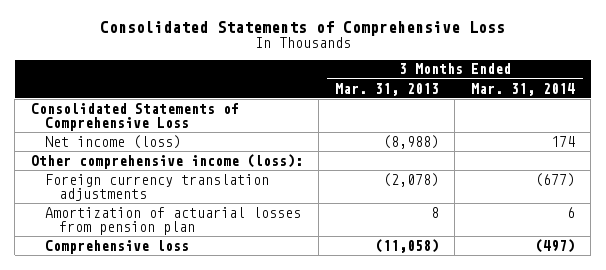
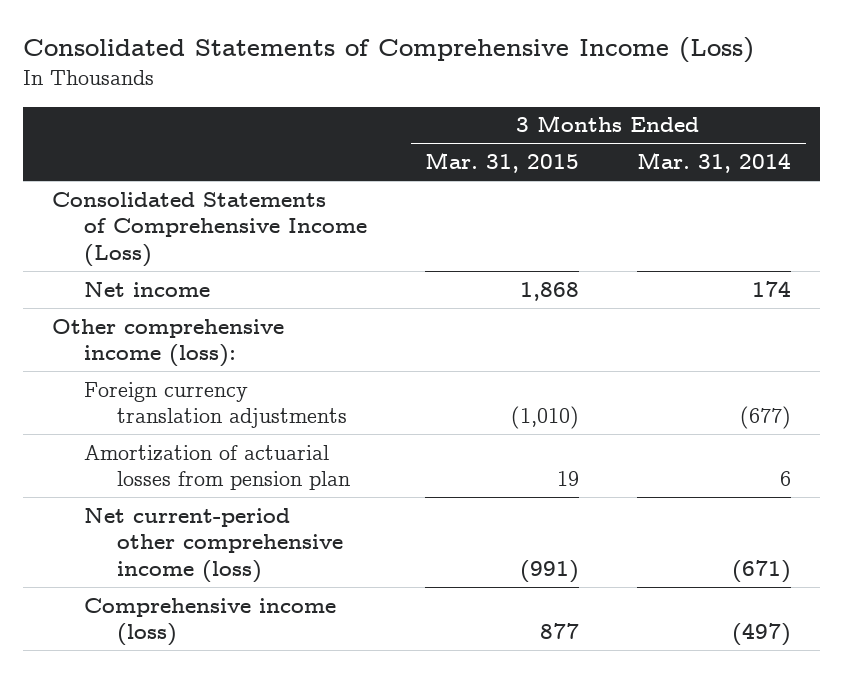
[99,20,505,36] Consolidated Statements of Comprehensive Loss -> [22,37,754,64] Consolidated Statements of Comprehensive Income (Loss)
[334,82,439,96] Mar. 31, 2013 -> none
none -> [425,152,580,174] Mar. 31, 2015
[30,102,239,131] Consolidated Statements of Comprehensive Loss -> [51,191,368,267] Consolidated Statements of Comprehensive Income (Loss)
[44,134,181,149] Net income (loss) -> [84,281,211,297] Net income
none -> [84,507,343,583] Net current-period other comprehensive income (loss)
[44,239,189,254] Comprehensive loss -> [84,597,337,647] Comprehensive income (loss)

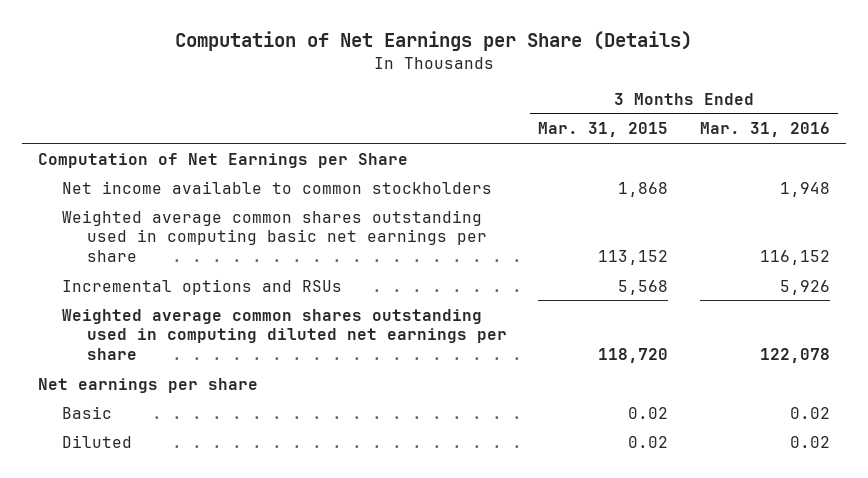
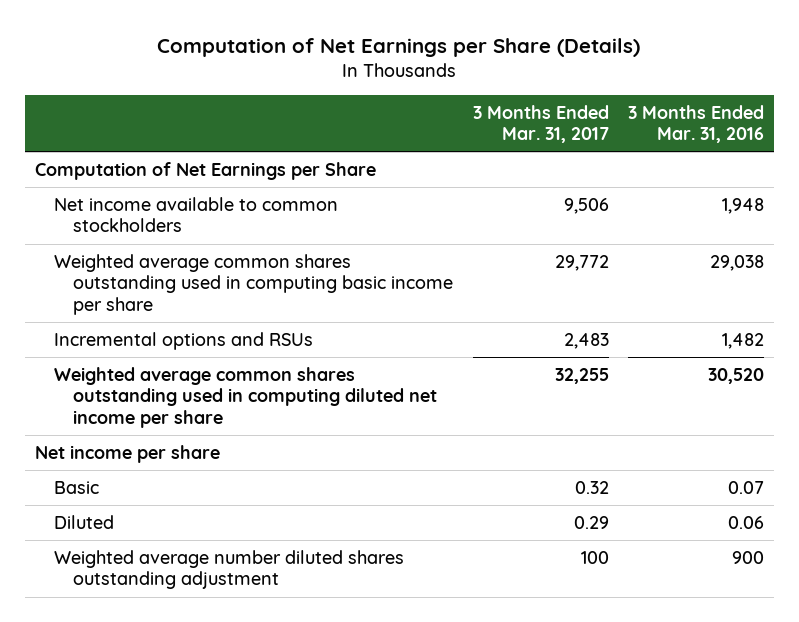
[538,122,669,138] Mar. 31, 2015 -> none
none -> [472,104,609,144] 3 Months Ended Mar. 31, 2017
[62,209,487,262] Weighted average common shares outstanding used in computing basic net earnings per share -> [53,253,454,316] Weighted average common shares outstanding used in computing basic income per share
[760,249,831,265] 116,152 -> [710,254,765,271] 29,038
[780,279,831,295] 5,926 -> [722,332,765,349] 1,482
[62,308,507,360] Weighted average common shares outstanding used in computing diluted net earnings per share -> [53,366,438,429] Weighted average common shares outstanding used in computing diluted net income per share
[760,347,831,363] 122,078 -> [708,367,765,384] 30,520
[37,377,258,393] Net earnings per share -> [34,444,220,463] Net income per share
[790,406,831,419] 0.02 -> [728,480,765,494] 0.07
[790,435,831,448] 0.02 -> [728,515,765,529] 0.06
none -> [53,549,404,590] Weighted average number diluted shares outstanding adjustment

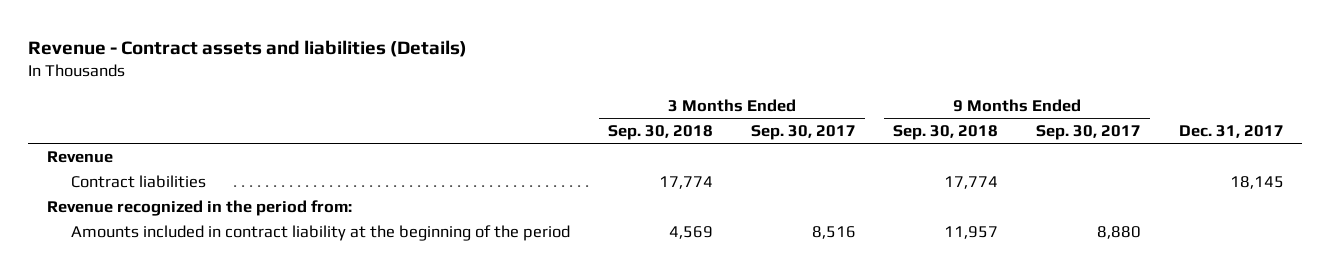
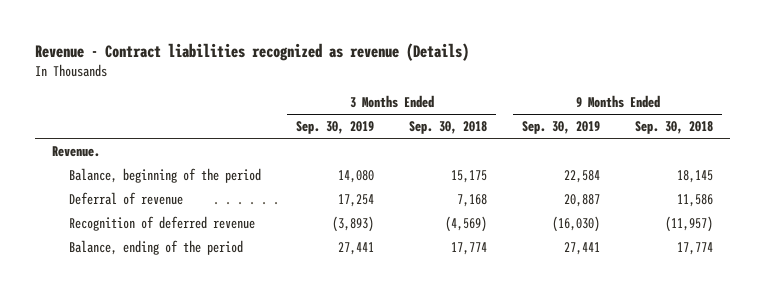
[28,39,468,57] Revenue - Contract assets and liabilities (Details) -> [34,42,469,61] Revenue - Contract liabilities recognized as revenue (Details)
[750,125,856,141] Sep. 30, 2017 -> none
[1036,125,1142,141] Sep. 30, 2017 -> none
[1178,125,1284,139] Dec. 31, 2017 -> none
none -> [296,121,375,135] Sep. 30, 2019
none -> [522,121,601,135] Sep. 30, 2019
[47,200,353,217] Revenue recognized in the period from: -> none
[71,225,571,242] Amounts included in contract liability at the beginning of the period -> none
[47,151,114,164] Revenue -> [52,145,101,157] Revenue.
none -> [69,167,262,183] Balance, beginning of the period
none -> [69,191,184,205] Deferral of revenue
none -> [69,215,256,231] Recognition of deferred revenue
[71,175,207,189] Contract liabilities -> [69,239,244,255] Balance, ending of the period

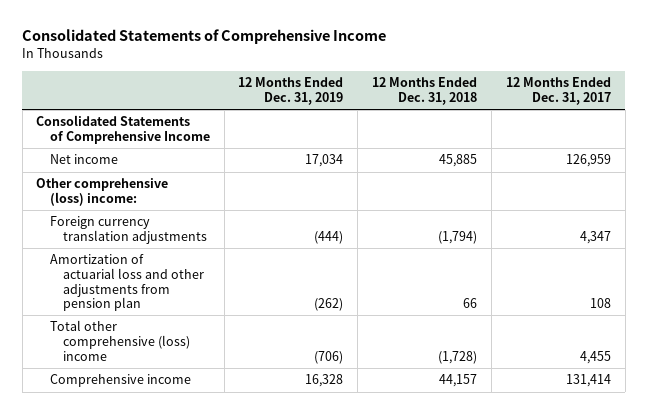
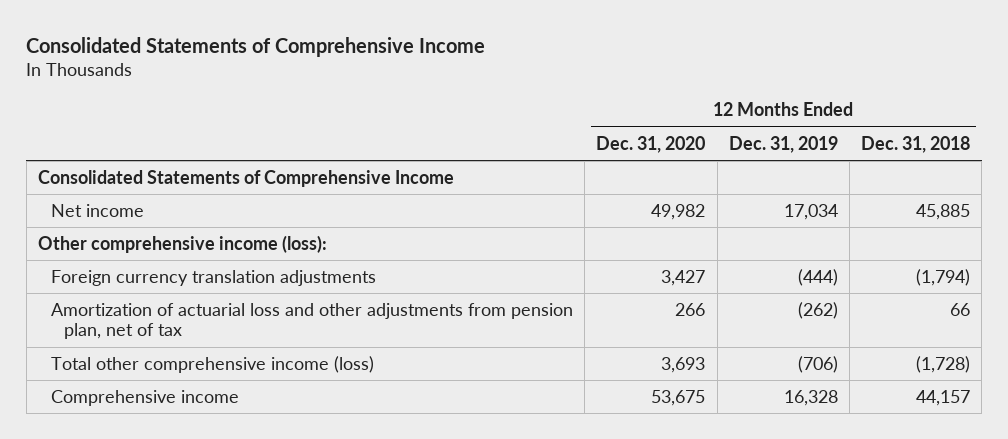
[505,77,611,105] 12 Months Ended Dec. 31, 2017 -> none
none -> [596,135,706,153] Dec. 31, 2020
[36,178,169,207] Other comprehensive (loss) income: -> [37,234,327,253] Other comprehensive income (loss):
[49,254,205,312] Amortization of actuarial loss and other adjustments from pension plan -> [50,302,573,340] Amortization of actuarial loss and other adjustments from pension plan, net of tax
[49,320,191,361] Total other comprehensive (loss) income -> [50,355,374,373] Total other comprehensive income (loss)

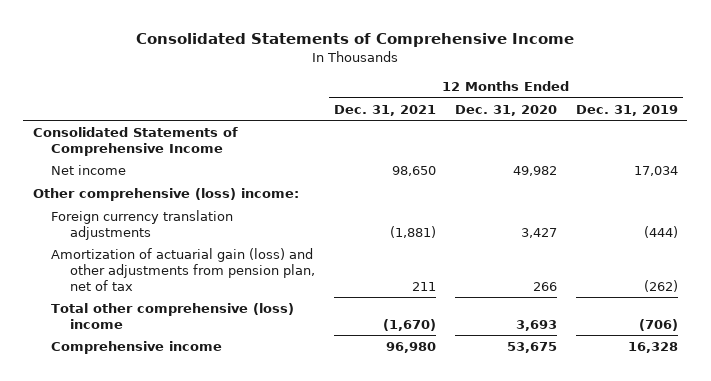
[861,135,971,153] Dec. 31, 2018 -> none
none -> [333,104,436,116] Dec. 31, 2021
[37,234,327,253] Other comprehensive income (loss): -> [32,188,299,202] Other comprehensive (loss) income:
[50,302,573,340] Amortization of actuarial loss and other adjustments from pension plan, net of tax -> [51,248,316,291] Amortization of actuarial gain (loss) and other adjustments from pension plan, net of tax
[50,355,374,373] Total other comprehensive income (loss) -> [51,303,295,330] Total other comprehensive (loss) income

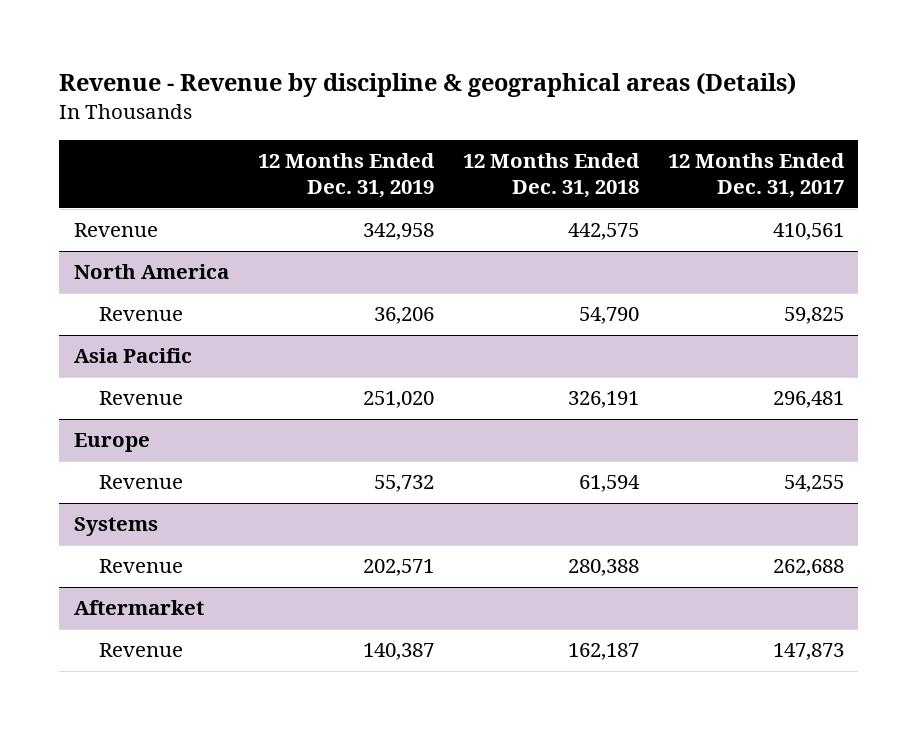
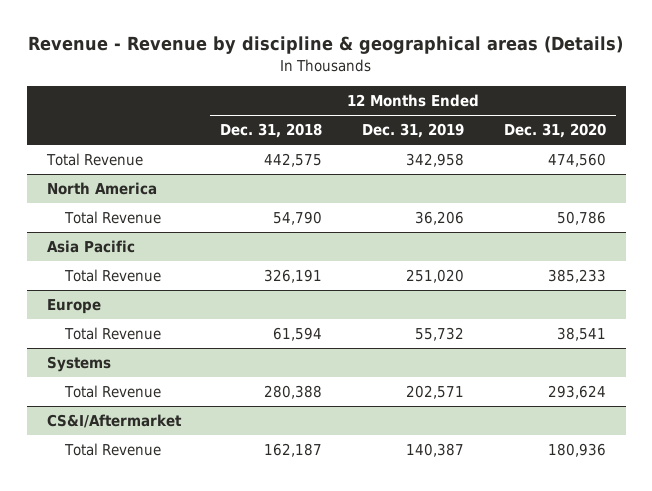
[667,153,845,199] 12 Months Ended Dec. 31, 2017 -> none
none -> [503,123,606,139] Dec. 31, 2020
[73,223,158,238] Revenue -> [45,153,143,167] Total Revenue
[98,307,183,322] Revenue -> [64,211,162,225] Total Revenue
[98,391,183,406] Revenue -> [64,269,162,283] Total Revenue
[98,475,183,490] Revenue -> [64,327,162,341] Total Revenue
[73,600,204,616] Aftermarket -> none
[98,559,183,574] Revenue -> [64,385,162,399] Total Revenue
none -> [46,414,182,429] CS&I/Aftermarket
[98,643,183,658] Revenue -> [64,443,162,457] Total Revenue

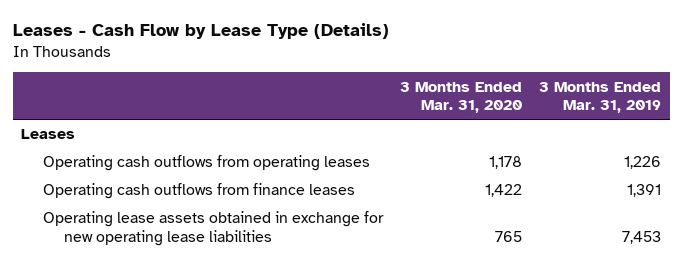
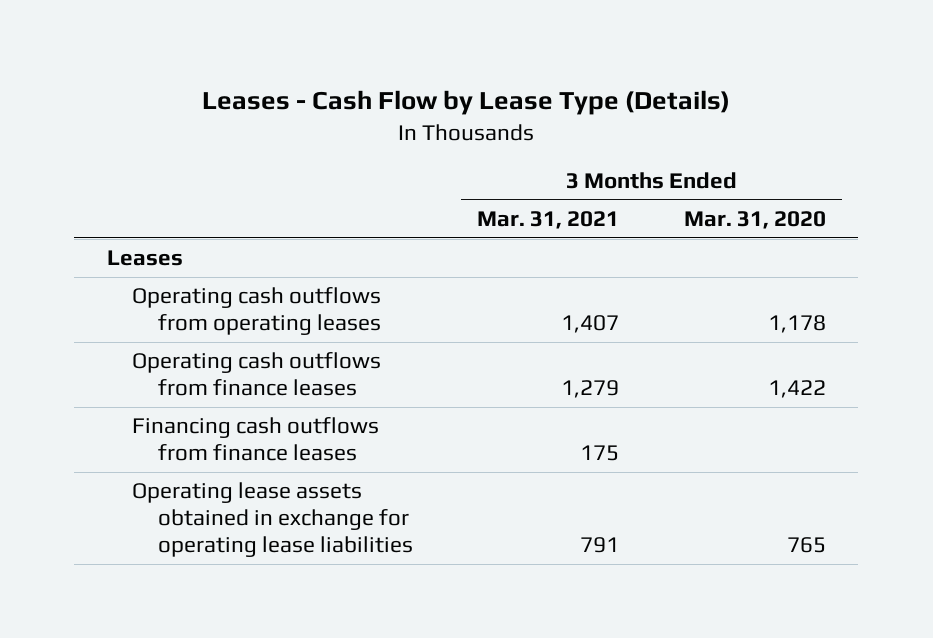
[539,81,662,114] 3 Months Ended Mar. 31, 2019 -> none
none -> [477,211,620,230] Mar. 31, 2021
none -> [132,417,380,462] Financing cash outflows from finance leases
[42,211,384,247] Operating lease assets obtained in exchange for new operating lease liabilities -> [132,482,413,558] Operating lease assets obtained in exchange for operating lease liabilities

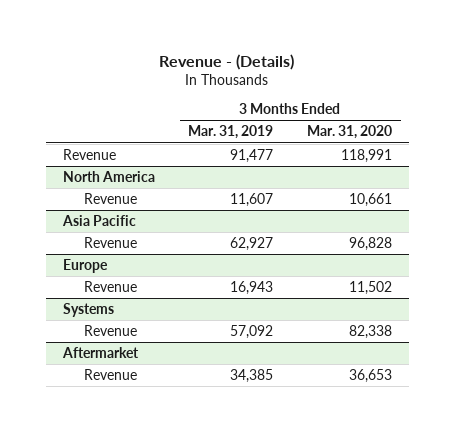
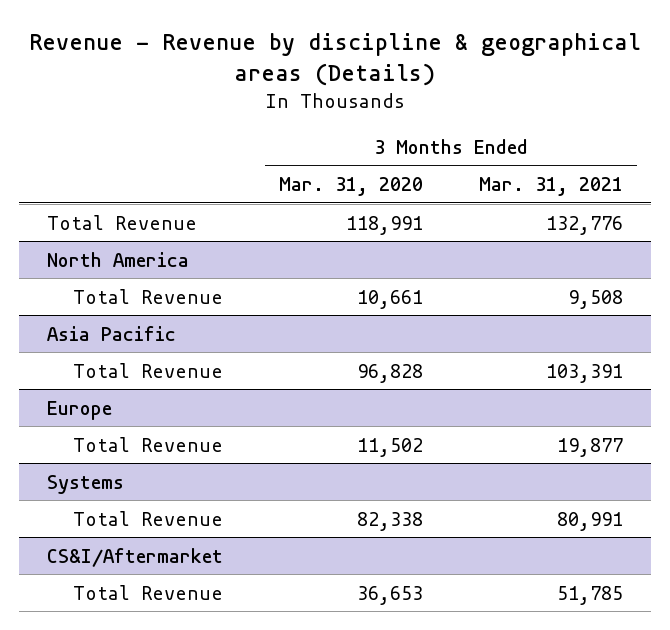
[159,53,295,70] Revenue - (Details) -> [28,32,641,86] Revenue - Revenue by discipline & geographical areas (Details)
[188,125,274,140] Mar. 31, 2019 -> none
none -> [478,176,623,196] Mar. 31, 2021
[62,148,116,160] Revenue -> [46,214,197,230] Total Revenue
[83,192,137,204] Revenue -> [73,288,224,304] Total Revenue
[83,236,137,248] Revenue -> [73,362,224,378] Total Revenue
[83,280,137,292] Revenue -> [73,436,224,452] Total Revenue
[61,346,139,358] Aftermarket -> none
[83,324,137,336] Revenue -> [73,510,224,526] Total Revenue
none -> [46,547,223,567] CS&I/Aftermarket
[83,368,137,380] Revenue -> [73,584,224,600] Total Revenue

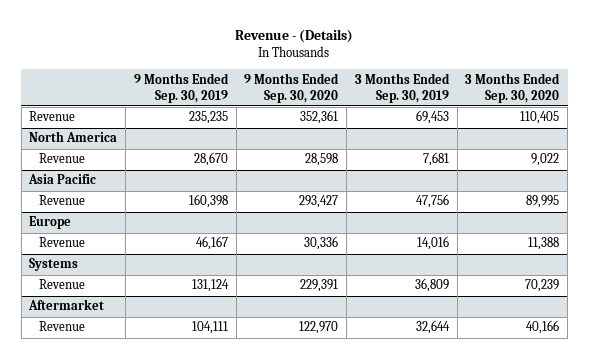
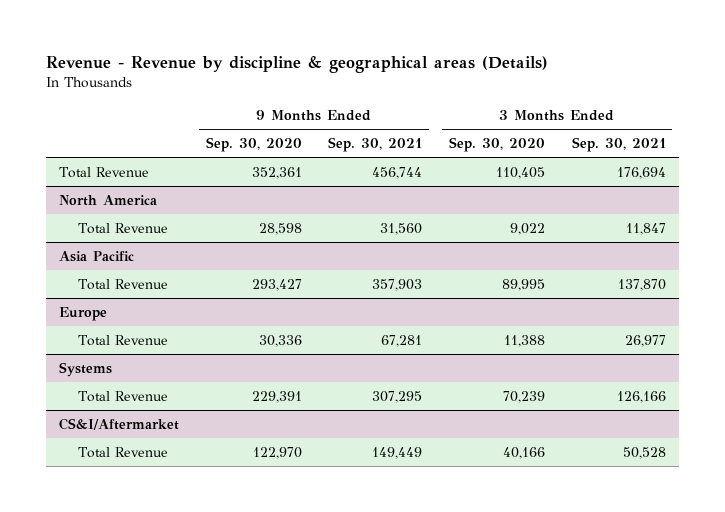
[235,29,354,44] Revenue - (Details) -> [45,55,548,73] Revenue - Revenue by discipline & geographical areas (Details)
[133,72,229,103] 9 Months Ended Sep. 30, 2019 -> none
[354,72,450,103] 3 Months Ended Sep. 30, 2019 -> none
none -> [328,137,423,153] Sep. 30, 2021
none -> [571,137,666,153] Sep. 30, 2021
[29,111,76,122] Revenue -> [58,167,149,179] Total Revenue
[39,153,86,164] Revenue -> [78,223,169,235] Total Revenue
[39,195,86,206] Revenue -> [78,279,169,291] Total Revenue
[39,237,86,248] Revenue -> [78,335,169,347] Total Revenue
[28,299,105,311] Aftermarket -> none
[39,279,86,290] Revenue -> [78,391,169,403] Total Revenue
none -> [58,418,179,431] CS&I/Aftermarket
[39,321,86,332] Revenue -> [78,447,169,459] Total Revenue

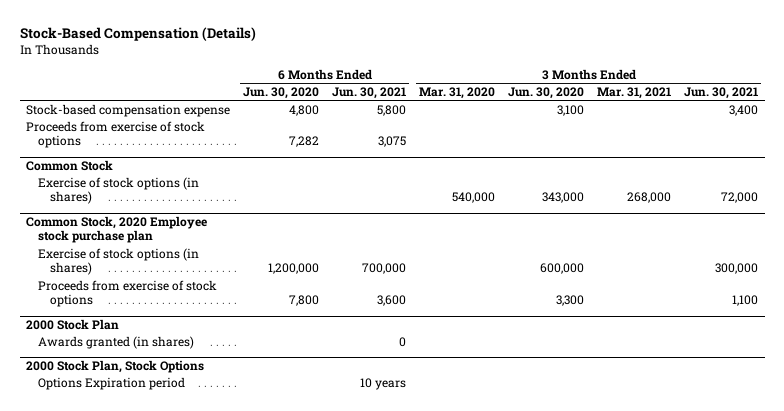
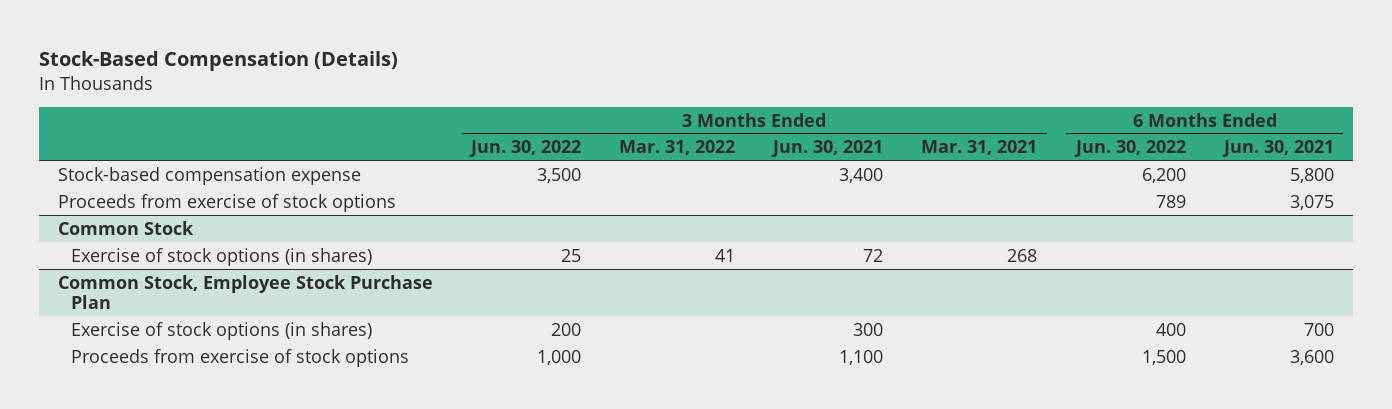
[243,87,320,100] Jun. 30, 2020 -> none
[419,87,496,100] Mar. 31, 2020 -> none
[508,87,585,100] Jun. 30, 2020 -> none
none -> [469,140,582,158] Jun. 30, 2022
none -> [619,140,736,156] Mar. 31, 2022
none -> [1073,140,1186,158] Jun. 30, 2022
[627,192,672,204] 268,000 -> [1007,248,1038,262] 268
[721,192,759,204] 72,000 -> [863,248,884,262] 72
[26,216,208,244] Common Stock, 2020 Employee stock purchase plan -> [57,274,433,310] Common Stock, Employee Stock Purchase Plan
[362,263,407,275] 700,000 -> [1303,322,1334,336] 700
[715,263,759,275] 300,000 -> [853,322,884,336] 300
[26,319,120,331] 2000 Stock Plan -> none
[38,335,195,349] Awards granted (in shares) -> none
[26,360,205,374] 2000 Stock Plan, Stock Options -> none
[38,376,186,390] Options Expiration period -> none

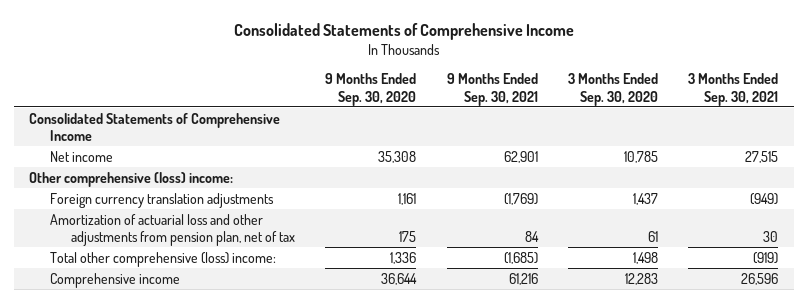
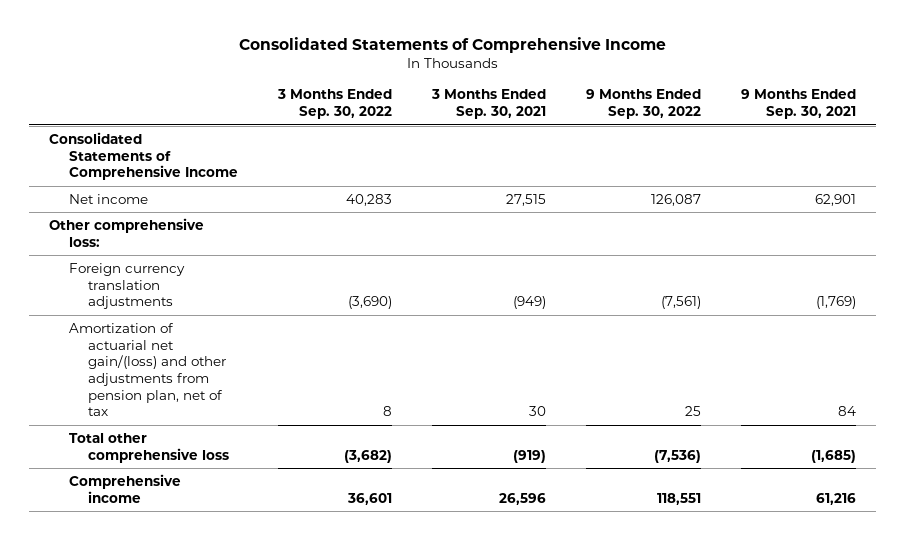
[325,73,417,106] 9 Months Ended Sep. 30, 2020 -> none
[568,73,659,106] 3 Months Ended Sep. 30, 2020 -> none
none -> [276,89,392,120] 3 Months Ended Sep. 30, 2022
none -> [586,89,702,120] 9 Months Ended Sep. 30, 2022
[29,171,234,187] Other comprehensive (loss) income: -> [49,217,205,247] Other comprehensive loss:
[50,213,295,246] Amortization of actuarial loss and other adjustments from pension plan, net of tax -> [68,322,227,417] Amortization of actuarial net gain/(loss) and other adjustments from pension plan, net of tax
[50,251,277,267] Total other comprehensive (loss) income: -> [68,432,230,463] Total other comprehensive loss

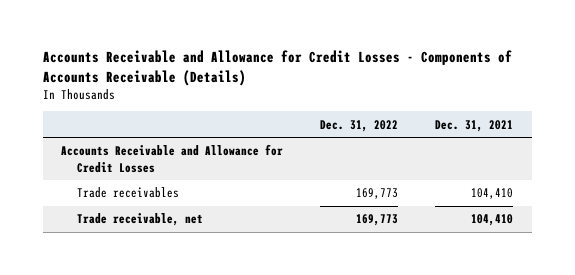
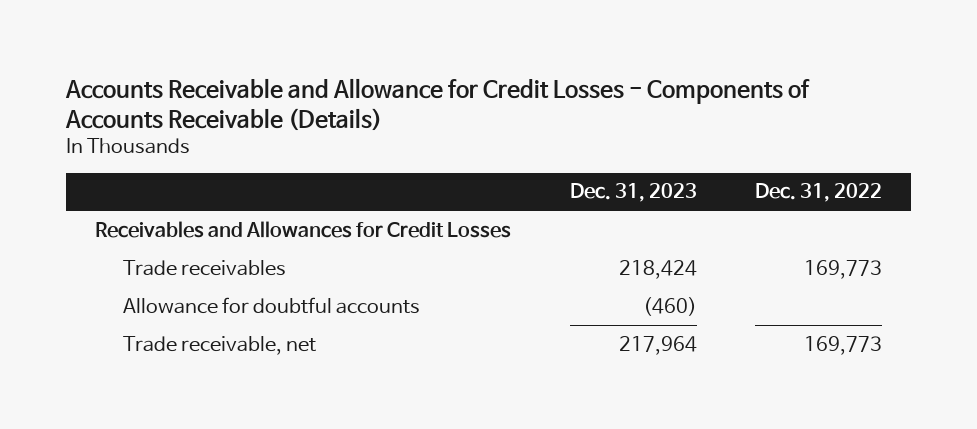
[435,119,514,132] Dec. 31, 2021 -> none
none -> [569,183,697,203] Dec. 31, 2023
[61,144,284,173] Accounts Receivable and Allowance for Credit Losses -> [95,220,512,238] Receivables and Allowances for Credit Losses
none -> [122,296,420,314] Allowance for doubtful accounts

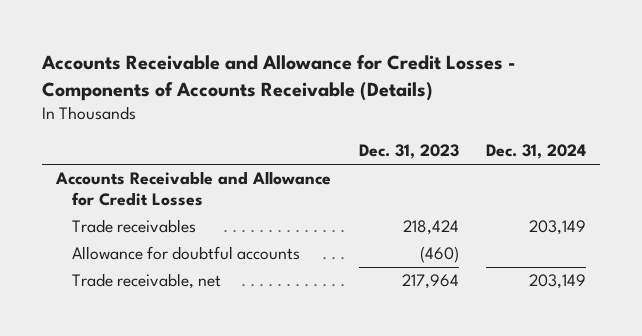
[755,183,883,203] Dec. 31, 2022 -> none
none -> [486,144,587,160] Dec. 31, 2024
[95,220,512,238] Receivables and Allowances for Credit Losses -> [54,171,331,206] Accounts Receivable and Allowance for Credit Losses

